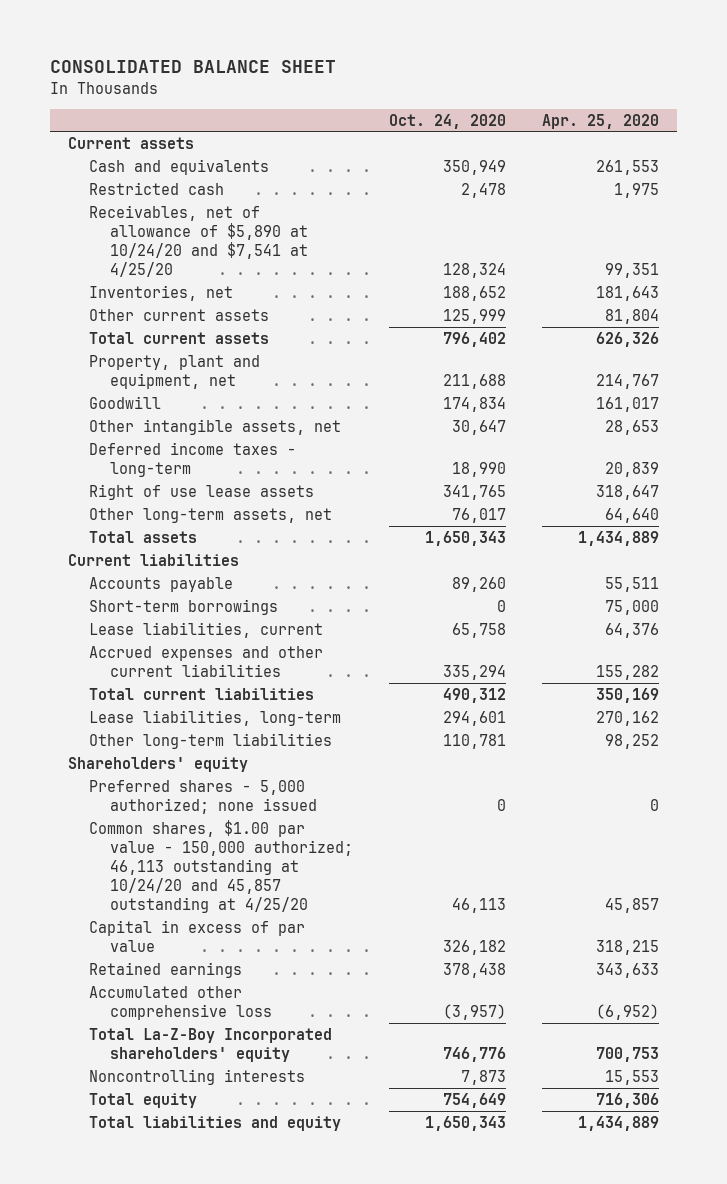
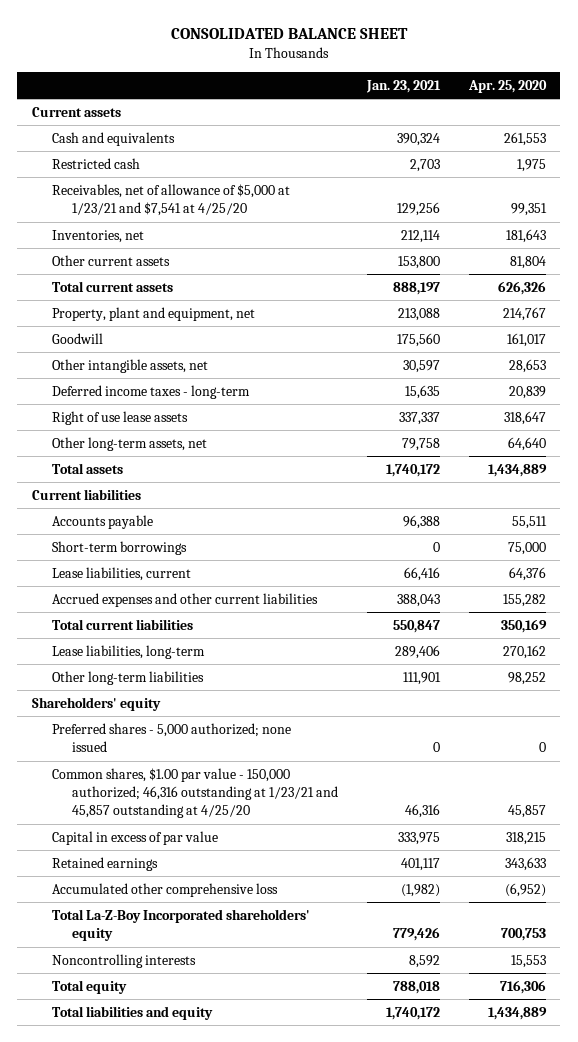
[389,113,507,129] Oct. 24, 2020 -> none
none -> [366,79,442,93] Jan. 23, 2021
[88,204,308,277] Receivables, net of allowance of $5,890 at 10/24/20 and $7,541 at 4/25/20 -> [51,183,290,217] Receivables, net of allowance of $5,000 at 1/23/21 and $7,541 at 4/25/20
[88,819,353,914] Common shares, $1.00 par value - 150,000 authorized; 46,113 outstanding at 10/24/20 and 45,857 outstanding at 4/25/20 -> [51,767,339,819] Common shares, $1.00 par value - 150,000 authorized; 46,316 outstanding at 1/23/21 and 45,857 outstanding at 4/25/20

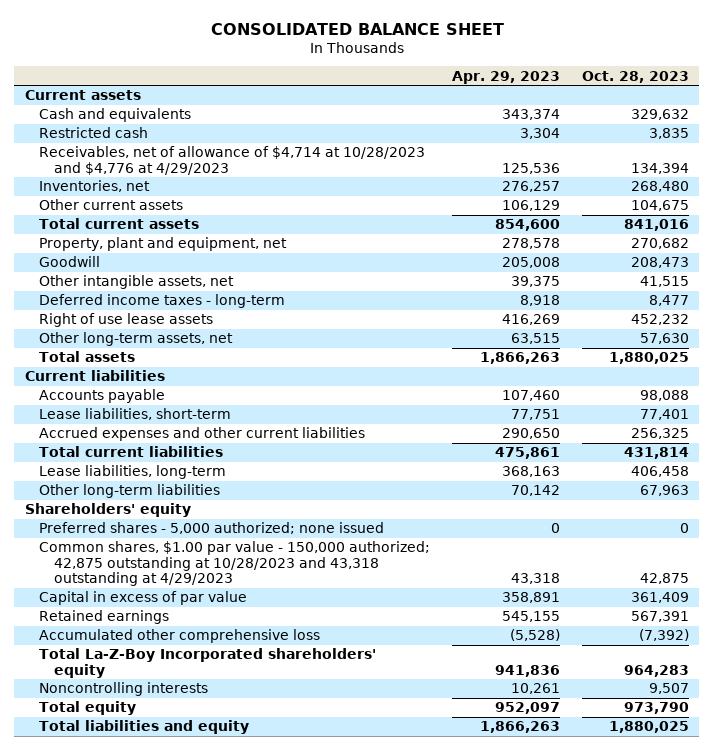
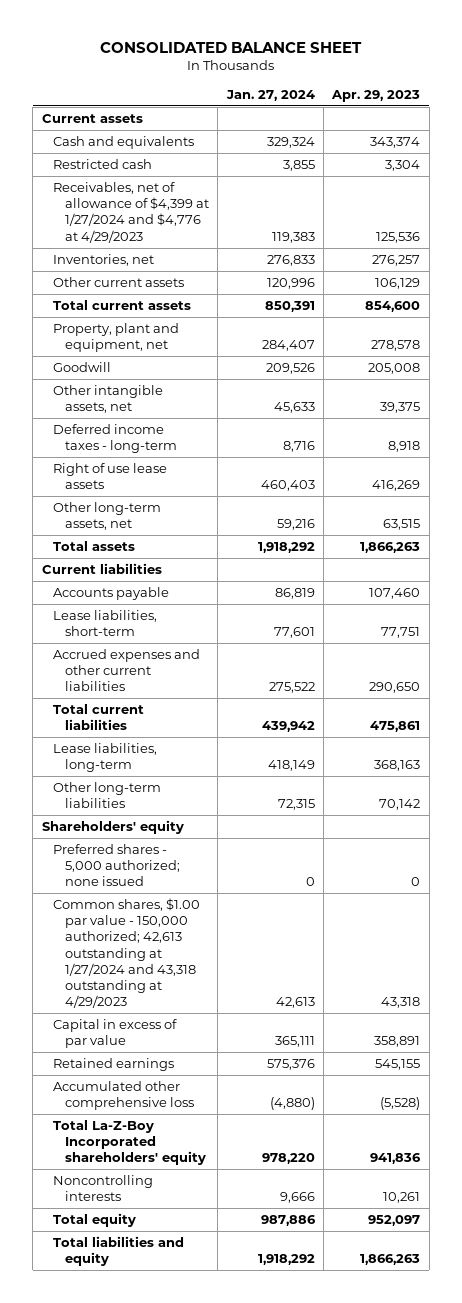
[581,70,689,83] Oct. 28, 2023 -> none
none -> [225,89,315,101] Jan. 27, 2024
[39,146,426,175] Receivables, net of allowance of $4,714 at 10/28/2023 and $4,776 at 4/29/2023 -> [53,181,209,243] Receivables, net of allowance of $4,399 at 1/27/2024 and $4,776 at 4/29/2023
[39,541,431,587] Common shares, $1.00 par value - 150,000 authorized; 42,875 outstanding at 10/28/2023 and 43,318 outstanding at 4/29/2023 -> [53,897,201,1009] Common shares, $1.00 par value - 150,000 authorized; 42,613 outstanding at 1/27/2024 and 43,318 outstanding at 4/29/2023

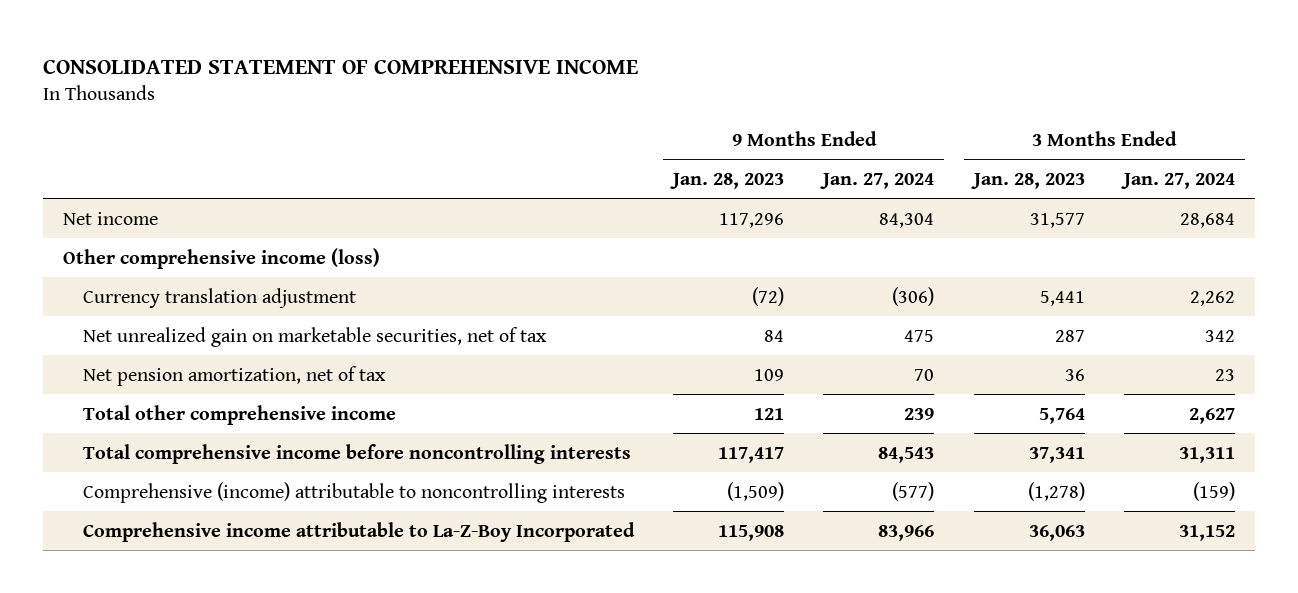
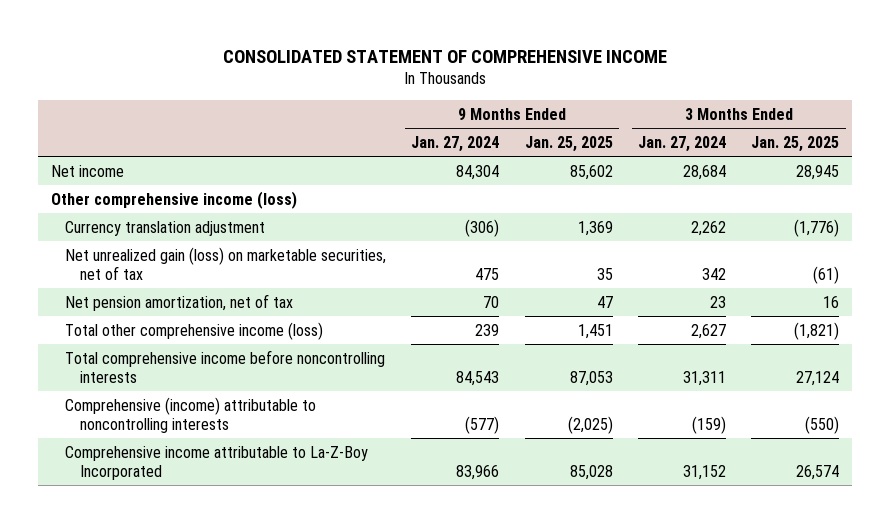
[669,172,784,189] Jan. 28, 2023 -> none
[970,172,1085,189] Jan. 28, 2023 -> none
none -> [524,135,613,152] Jan. 25, 2025
none -> [751,135,840,152] Jan. 25, 2025
[82,326,547,347] Net unrealized gain on marketable securities, net of tax -> [65,246,387,280] Net unrealized gain (loss) on marketable securities, net of tax
[82,404,396,425] Total other comprehensive income -> [65,321,324,340] Total other comprehensive income (loss)

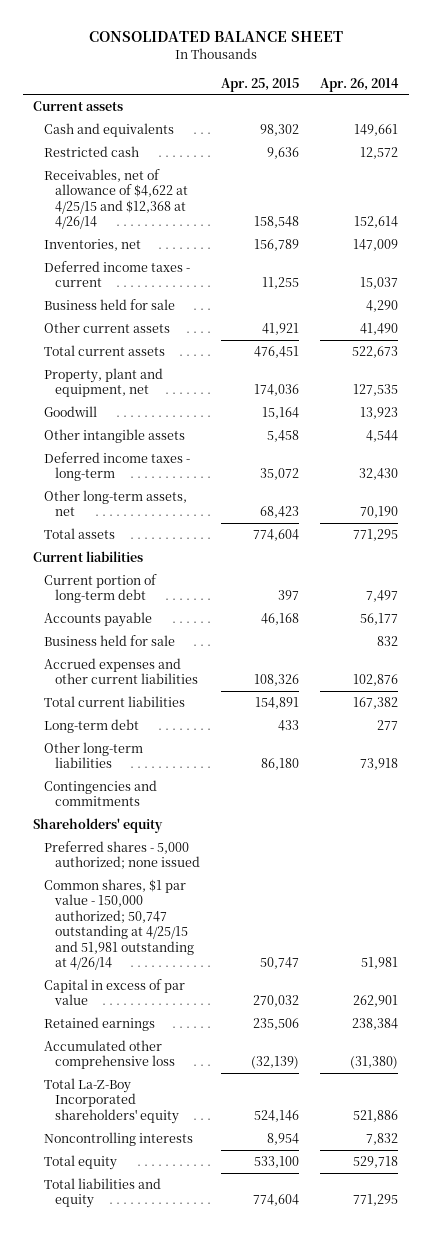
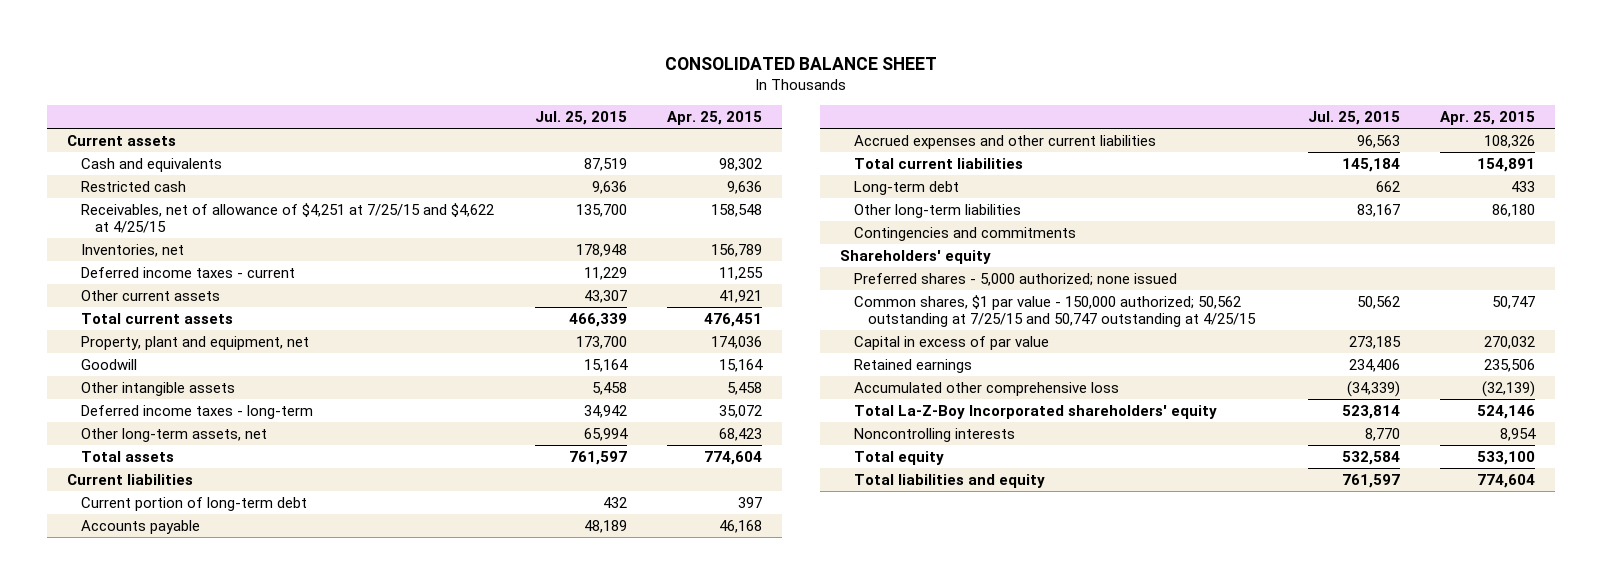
[320,77,400,92] Apr. 26, 2014 -> none
none -> [534,111,627,126] Jul. 25, 2015
[44,168,189,230] Receivables, net of allowance of $4,622 at 4/25/15 and $12,368 at 4/26/14 -> [81,202,495,234] Receivables, net of allowance of $4,251 at 7/25/15 and $4,622 at 4/25/15
[44,298,176,310] Business held for sale -> none
[44,634,176,646] Business held for sale -> none
[44,878,195,971] Common shares, $1 par value - 150,000 authorized; 50,747 outstanding at 4/25/15 and 51,981 outstanding at 4/26/14 -> [854,294,1257,328] Common shares, $1 par value - 150,000 authorized; 50,562 outstanding at 7/25/15 and 50,747 outstanding at 4/25/15

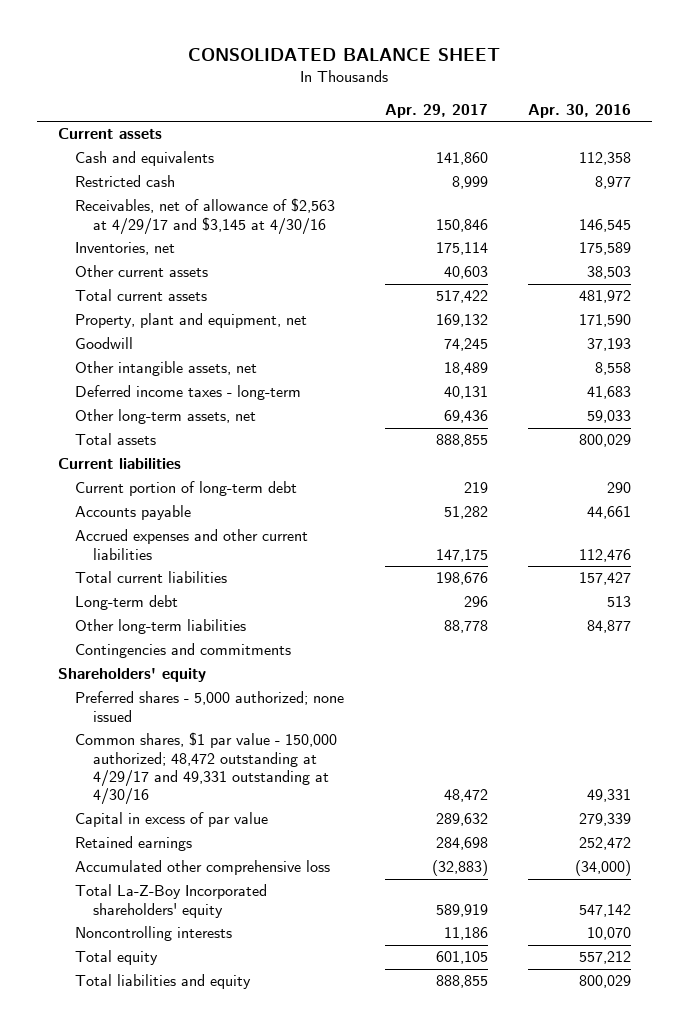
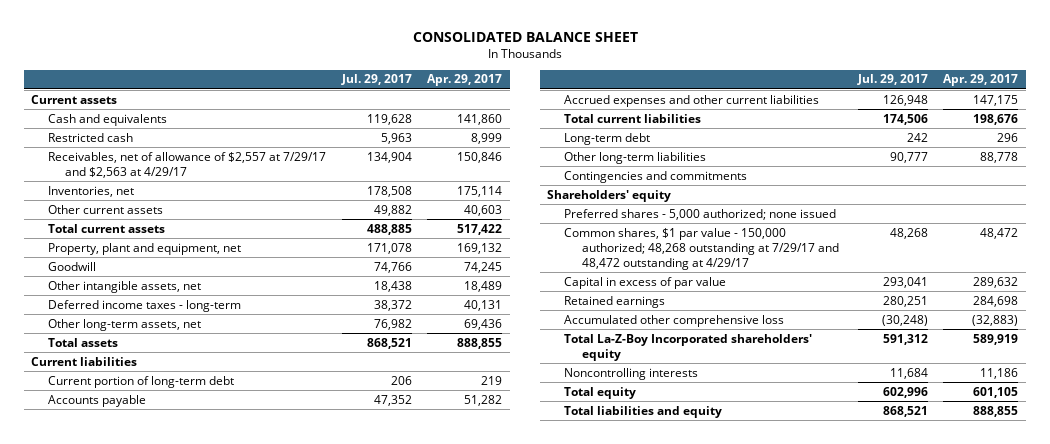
[528,103,632,118] Apr. 30, 2016 -> none
none -> [340,74,412,86] Jul. 29, 2017
[75,198,336,235] Receivables, net of allowance of $2,563 at 4/29/17 and $3,145 at 4/30/16 -> [48,151,327,178] Receivables, net of allowance of $2,557 at 7/29/17 and $2,563 at 4/29/17
[75,732,338,806] Common shares, $1 par value - 150,000 authorized; 48,472 outstanding at 4/29/17 and 49,331 outstanding at 4/30/16 -> [564,227,839,270] Common shares, $1 par value - 150,000 authorized; 48,268 outstanding at 7/29/17 and 48,472 outstanding at 4/29/17

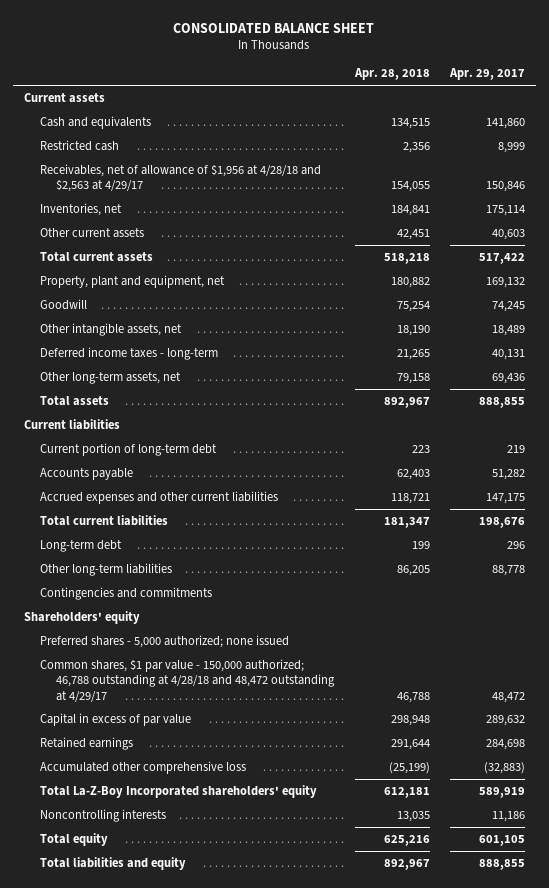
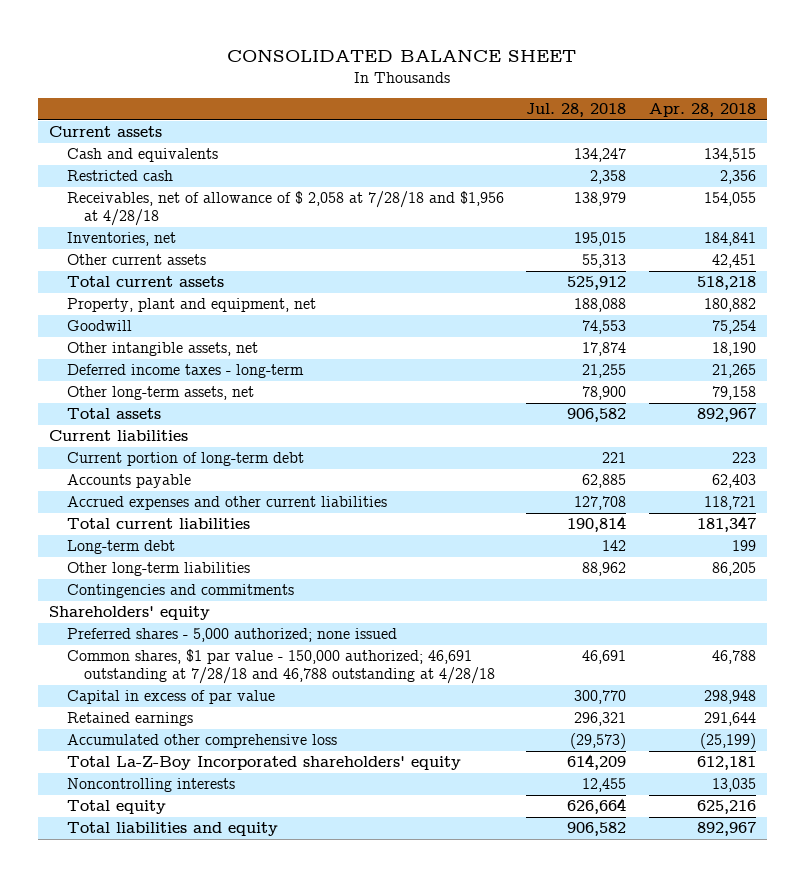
[449,68,526,81] Apr. 29, 2017 -> none
none -> [526,103,627,118] Jul. 28, 2018
[39,163,321,193] Receivables, net of allowance of $1,956 at 4/28/18 and $2,563 at 4/29/17 -> [66,191,504,227] Receivables, net of allowance of $ 2,058 at 7/28/18 and $1,956 at 4/28/18
[39,658,335,702] Common shares, $1 par value - 150,000 authorized; 46,788 outstanding at 4/28/18 and 48,472 outstanding at 4/29/17 -> [66,649,496,685] Common shares, $1 par value - 150,000 authorized; 46,691 outstanding at 7/28/18 and 46,788 outstanding at 4/28/18

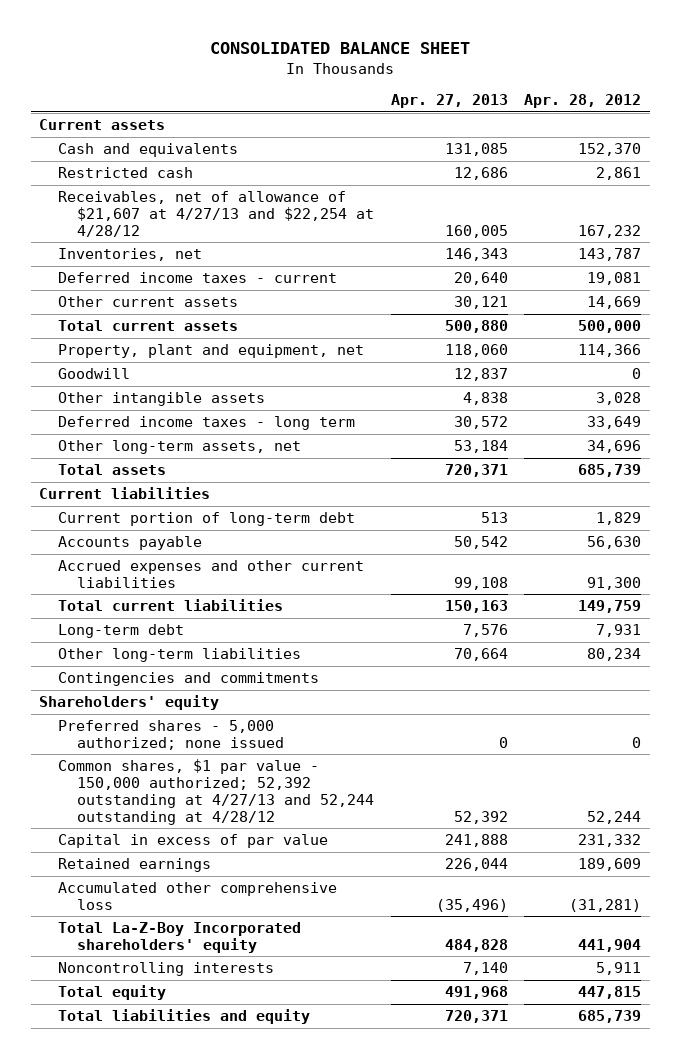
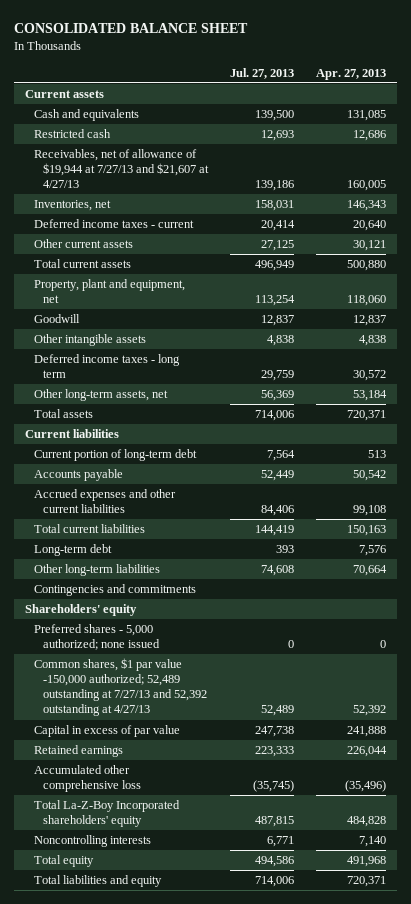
[524,94,642,109] Apr. 28, 2012 -> none
none -> [230,67,295,79] Jul. 27, 2013
[58,191,375,237] Receivables, net of allowance of $21,607 at 4/27/13 and $22,254 at 4/28/12 -> [34,149,210,189] Receivables, net of allowance of $19,944 at 7/27/13 and $21,607 at 4/27/13
[58,759,375,825] Common shares, $1 par value - 150,000 authorized; 52,392 outstanding at 4/27/13 and 52,244 outstanding at 4/28/12 -> [34,658,208,717] Common shares, $1 par value -150,000 authorized; 52,489 outstanding at 7/27/13 and 52,392 outstanding at 4/27/13

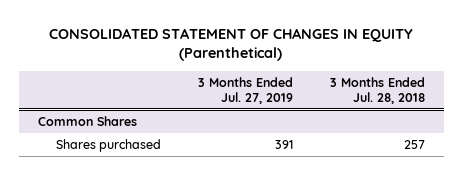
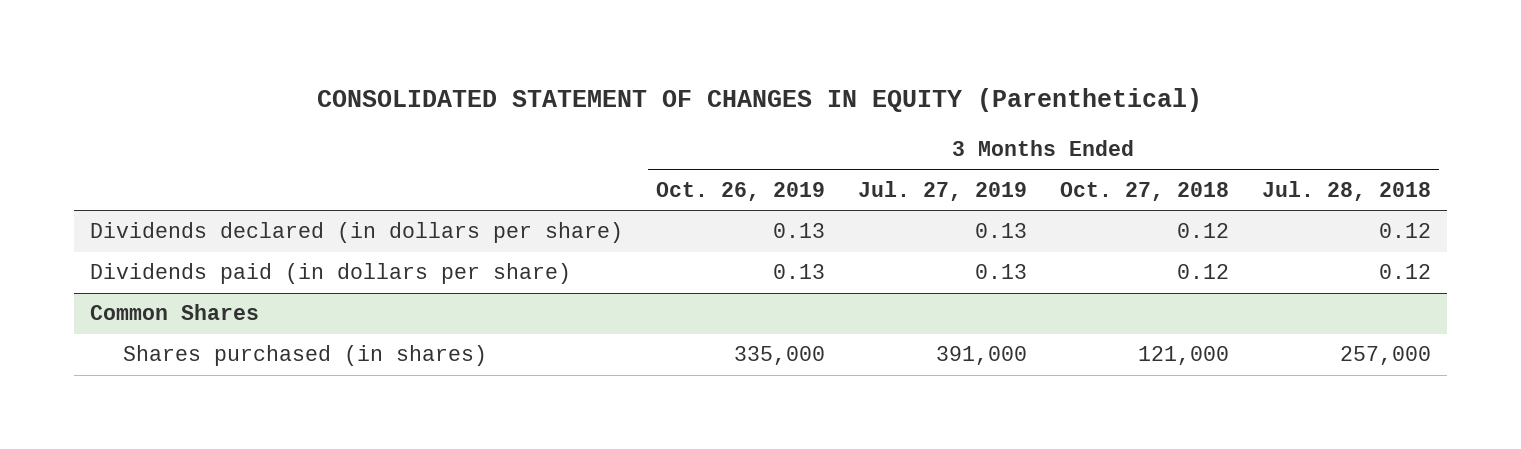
none -> [655,181,825,201] Oct. 26, 2019
none -> [1059,181,1229,201] Oct. 27, 2018
none -> [89,222,623,244] Dividends declared (in dollars per share)
none -> [89,263,571,285] Dividends paid (in dollars per share)
[55,138,161,152] Shares purchased -> [123,345,488,367] Shares purchased (in shares)
[274,139,293,149] 391 -> [935,346,1027,366] 391,000
[403,139,425,149] 257 -> [1339,346,1431,366] 257,000

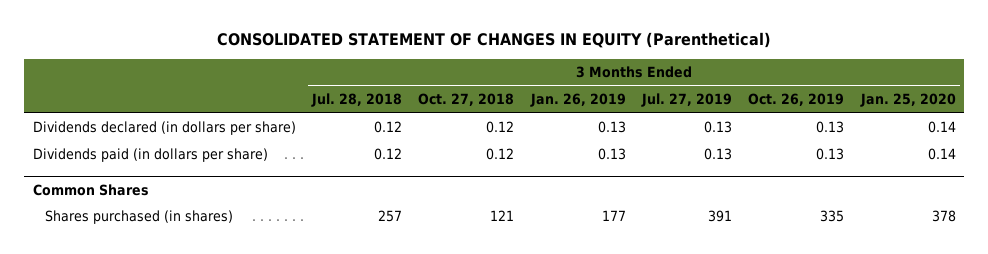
none -> [529,93,626,108] Jan. 26, 2019
none -> [859,93,956,108] Jan. 25, 2020
[733,346,825,366] 335,000 -> [820,210,845,223] 335
[935,346,1027,366] 391,000 -> [708,210,733,223] 391
[1137,346,1229,366] 121,000 -> [490,210,515,222] 121
[1339,346,1431,366] 257,000 -> [377,210,402,223] 257

